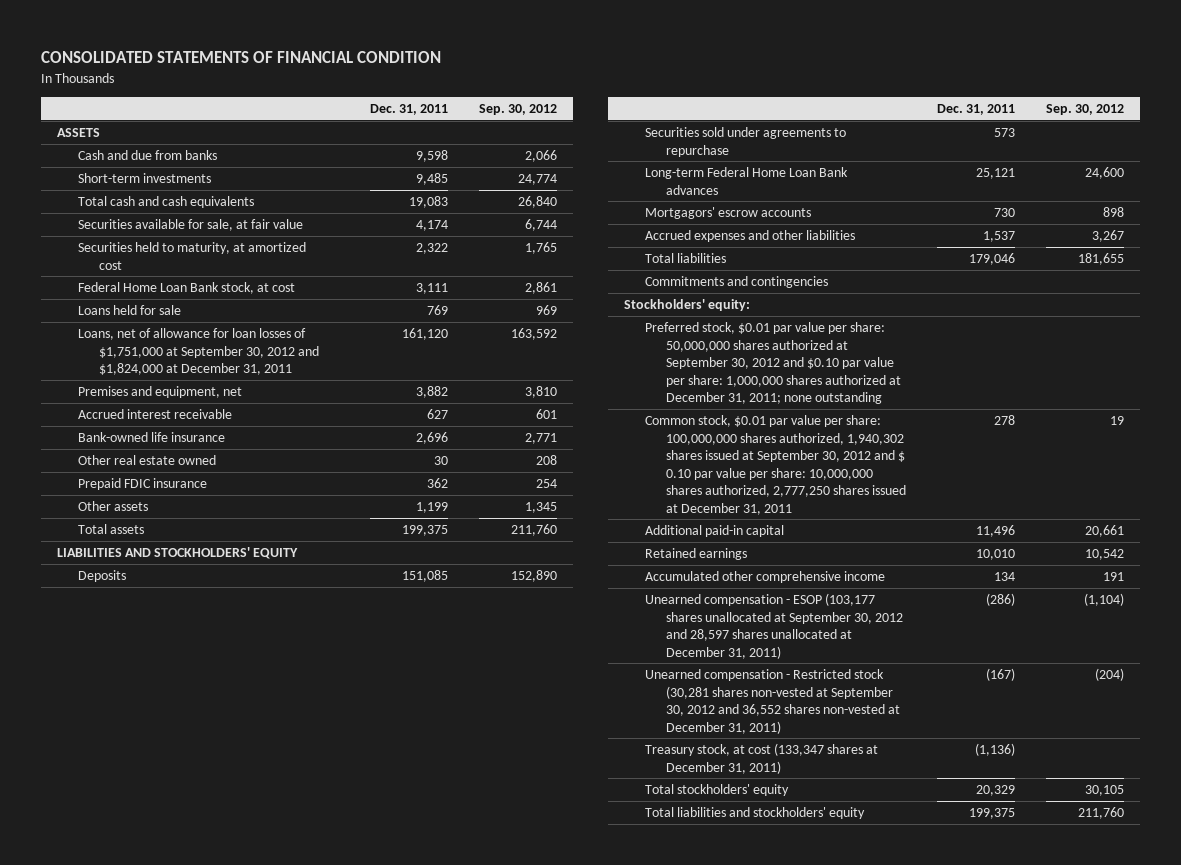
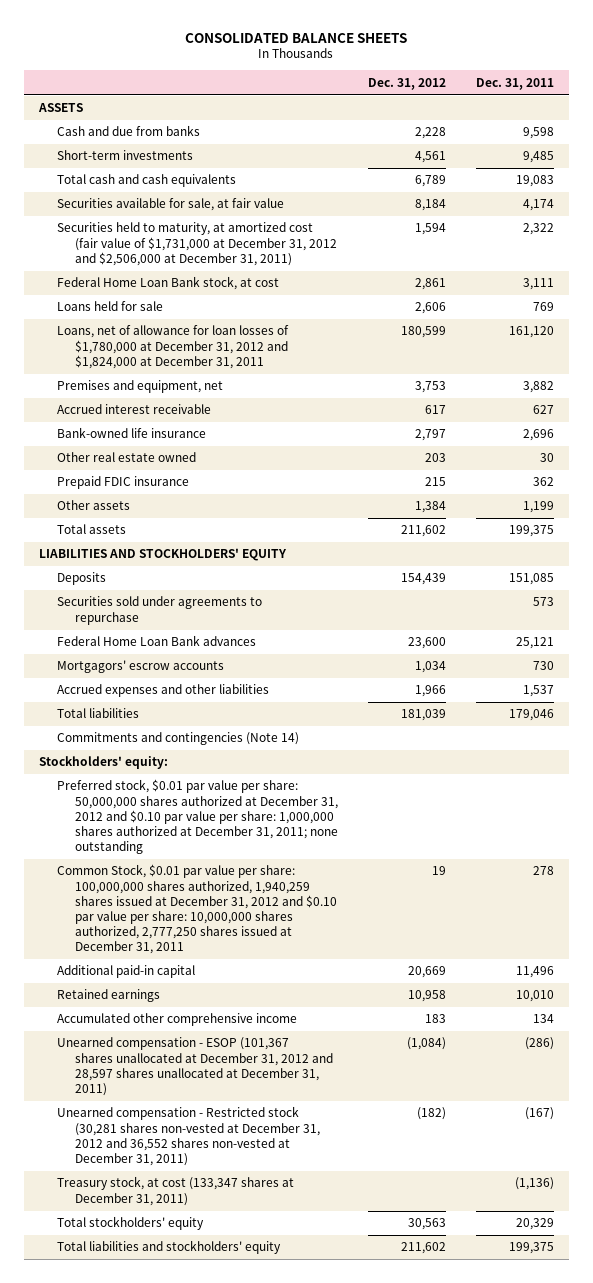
[41,51,442,64] CONSOLIDATED STATEMENTS OF FINANCIAL CONDITION -> [185,32,408,43] CONSOLIDATED BALANCE SHEETS
[479,103,558,115] Sep. 30, 2012 -> none
none -> [367,77,446,90] Dec. 31, 2012
[77,241,306,270] Securities held to maturity, at amortized cost -> [57,222,338,266] Securities held to maturity, at amortized cost (fair value of $1,731,000 at December 31, 2012 and $2,506,000 at December 31, 2011)
[77,327,319,376] Loans, net of allowance for loan losses of $1,751,000 at September 30, 2012 and $1,824,000 at December 31, 2011 -> [57,325,290,369] Loans, net of allowance for loan losses of $1,780,000 at December 31, 2012 and $1,824,000 at December 31, 2011
[644,166,848,195] Long-term Federal Home Loan Bank advances -> [57,635,257,647] Federal Home Loan Bank advances
[644,275,828,288] Commitments and contingencies -> [57,732,300,746] Commitments and contingencies (Note 14)
[644,321,901,405] Preferred stock, $0.01 par value per share: 50,000,000 shares authorized at September 30, 2012 and $0.10 par value per share: 1,000,000 shares authorized at December 31, 2011; none outstanding -> [57,779,339,855] Preferred stock, $0.01 par value per share: 50,000,000 shares authorized at December 31, 2012 and $0.10 par value per share: 1,000,000 shares authorized at December 31, 2011; none outstanding
[644,414,906,515] Common stock, $0.01 par value per share: 100,000,000 shares authorized, 1,940,302 shares issued at September 30, 2012 and $ 0.10 par value per share: 10,000,000 shares authorized, 2,777,250 shares issued at December 31, 2011 -> [57,864,338,955] Common Stock, $0.01 par value per share: 100,000,000 shares authorized, 1,940,259 shares issued at December 31, 2012 and $0.10 par value per share: 10,000,000 shares authorized, 2,777,250 shares issued at December 31, 2011
[644,592,903,659] Unearned compensation - ESOP (103,177 shares unallocated at September 30, 2012 and 28,597 shares unallocated at December 31, 2011) -> [57,1037,334,1096] Unearned compensation - ESOP (101,367 shares unallocated at December 31, 2012 and 28,597 shares unallocated at December 31, 2011)
[644,668,900,734] Unearned compensation - Restricted stock (30,281 shares non-vested at September 30, 2012 and 36,552 shares non-vested at December 31, 2011) -> [57,1106,321,1166] Unearned compensation - Restricted stock (30,281 shares non-vested at December 31, 2012 and 36,552 shares non-vested at December 31, 2011)

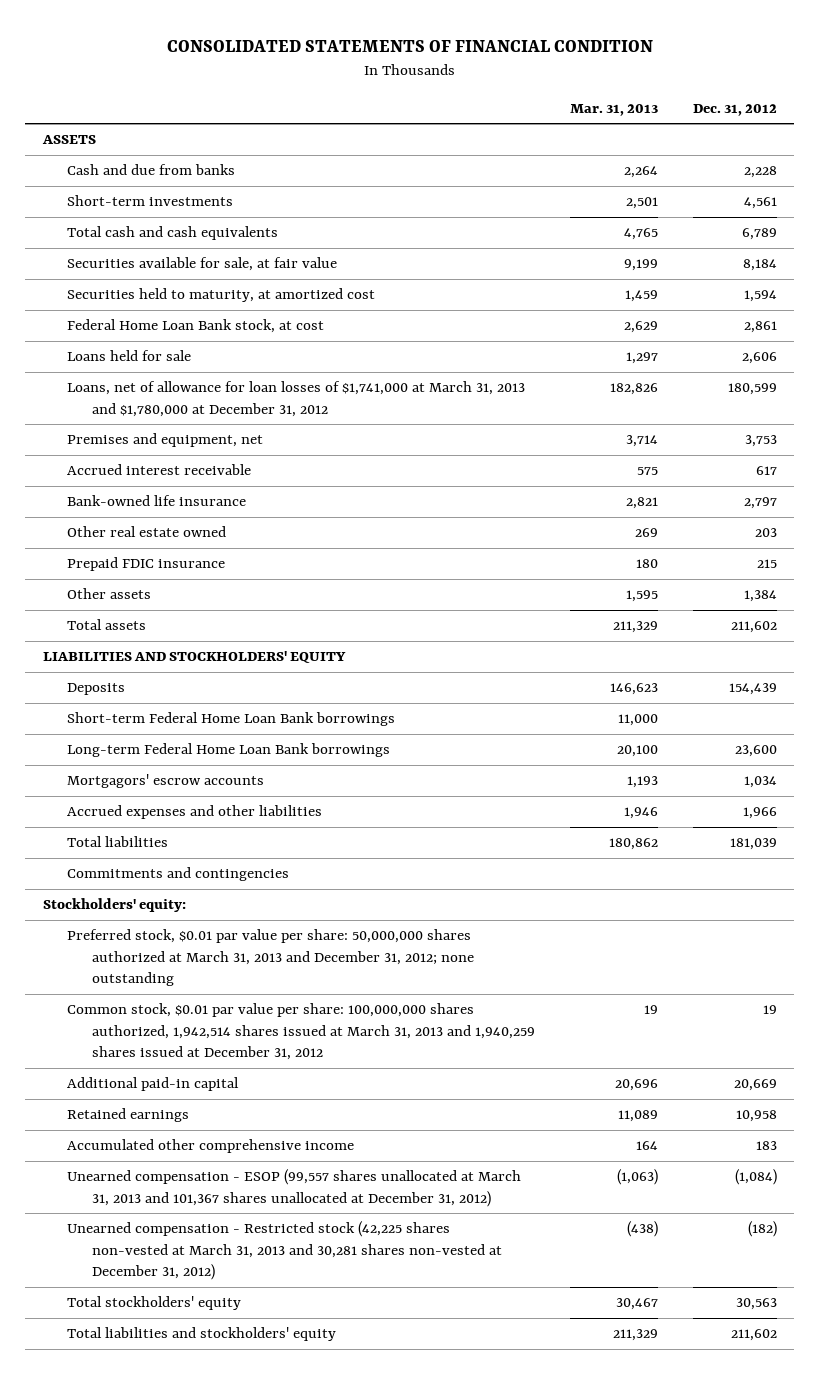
[185,32,408,43] CONSOLIDATED BALANCE SHEETS -> [166,39,653,52] CONSOLIDATED STATEMENTS OF FINANCIAL CONDITION
[475,77,554,90] Dec. 31, 2011 -> none
none -> [569,103,658,116] Mar. 31, 2013
[57,222,338,266] Securities held to maturity, at amortized cost (fair value of $1,731,000 at December 31, 2012 and $2,506,000 at December 31, 2011) -> [67,288,376,303] Securities held to maturity, at amortized cost
[57,325,290,369] Loans, net of allowance for loan losses of $1,780,000 at December 31, 2012 and $1,824,000 at December 31, 2011 -> [67,381,526,417] Loans, net of allowance for loan losses of $1,741,000 at March 31, 2013 and $1,780,000 at December 31, 2012
[57,596,263,625] Securities sold under agreements to repurchase -> none
none -> [67,712,396,727] Short-term Federal Home Loan Bank borrowings
[57,635,257,647] Federal Home Loan Bank advances -> [67,743,391,758] Long-term Federal Home Loan Bank borrowings
[57,732,300,746] Commitments and contingencies (Note 14) -> [67,867,290,882] Commitments and contingencies
[57,779,339,855] Preferred stock, $0.01 par value per share: 50,000,000 shares authorized at December 31, 2012 and $0.10 par value per share: 1,000,000 shares authorized at December 31, 2011; none outstanding -> [67,929,474,987] Preferred stock, $0.01 par value per share: 50,000,000 shares authorized at March 31, 2013 and December 31, 2012; none outstanding
[57,864,338,955] Common Stock, $0.01 par value per share: 100,000,000 shares authorized, 1,940,259 shares issued at December 31, 2012 and $0.10 par value per share: 10,000,000 shares authorized, 2,777,250 shares issued at December 31, 2011 -> [67,1003,535,1061] Common stock, $0.01 par value per share: 100,000,000 shares authorized, 1,942,514 shares issued at March 31, 2013 and 1,940,259 shares issued at December 31, 2012
[57,1176,295,1206] Treasury stock, at cost (133,347 shares at December 31, 2011) -> none
[57,1037,334,1096] Unearned compensation - ESOP (101,367 shares unallocated at December 31, 2012 and 28,597 shares unallocated at December 31, 2011) -> [67,1169,522,1207] Unearned compensation - ESOP (99,557 shares unallocated at March 31, 2013 and 101,367 shares unallocated at December 31, 2012)
[57,1106,321,1166] Unearned compensation - Restricted stock (30,281 shares non-vested at December 31, 2012 and 36,552 shares non-vested at December 31, 2011) -> [67,1221,502,1281] Unearned compensation - Restricted stock (42,225 shares non-vested at March 31, 2013 and 30,281 shares non-vested at December 31, 2012)

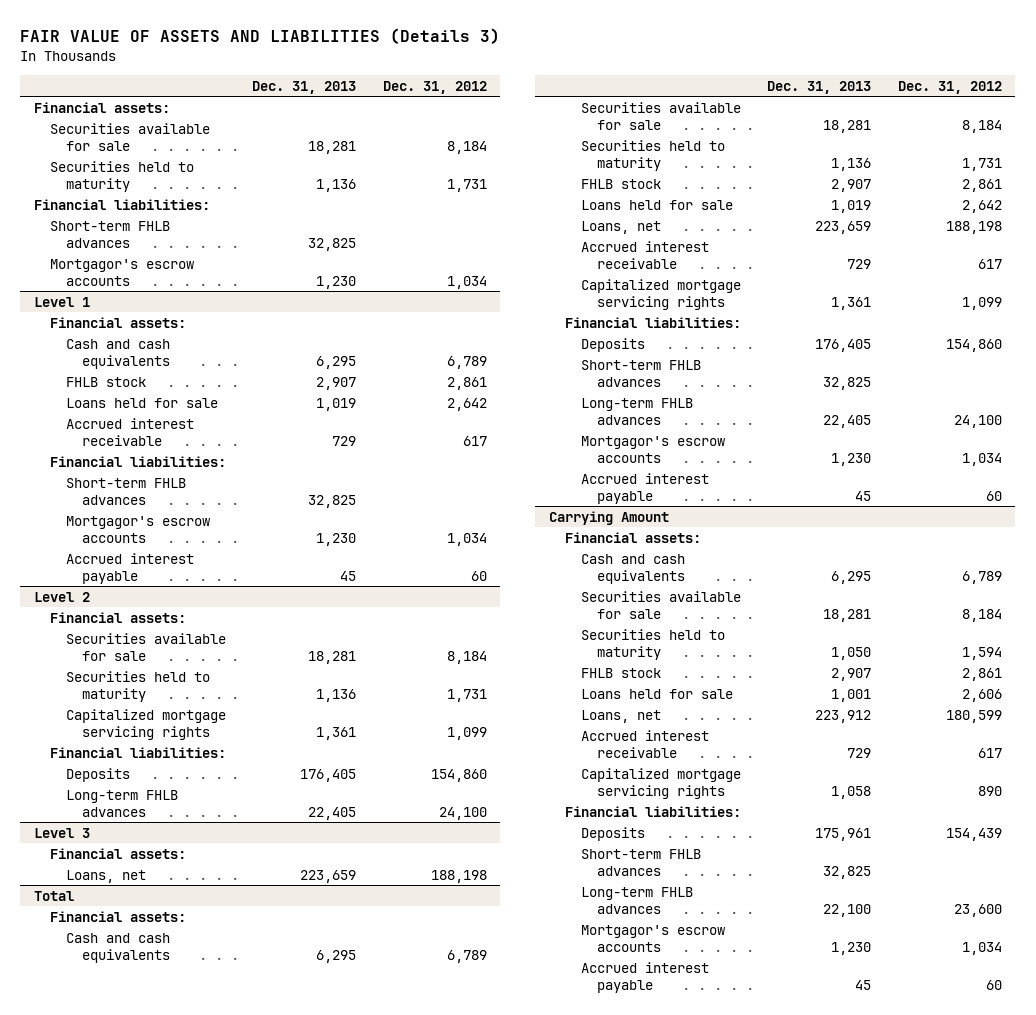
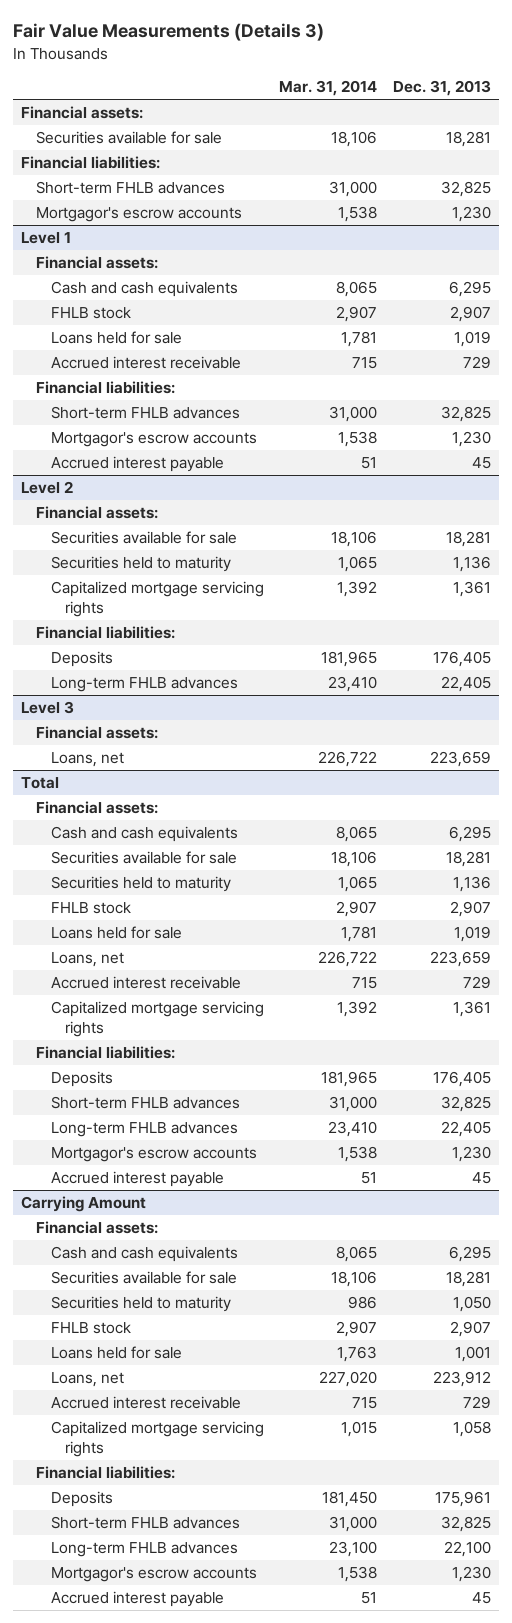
[20,28,501,45] FAIR VALUE OF ASSETS AND LIABILITIES (Details 3) -> [13,23,325,42] Fair Value Measurements (Details 3)
[382,80,487,94] Dec. 31, 2012 -> none
none -> [279,80,378,97] Mar. 31, 2014
[49,160,194,192] Securities held to maturity -> none

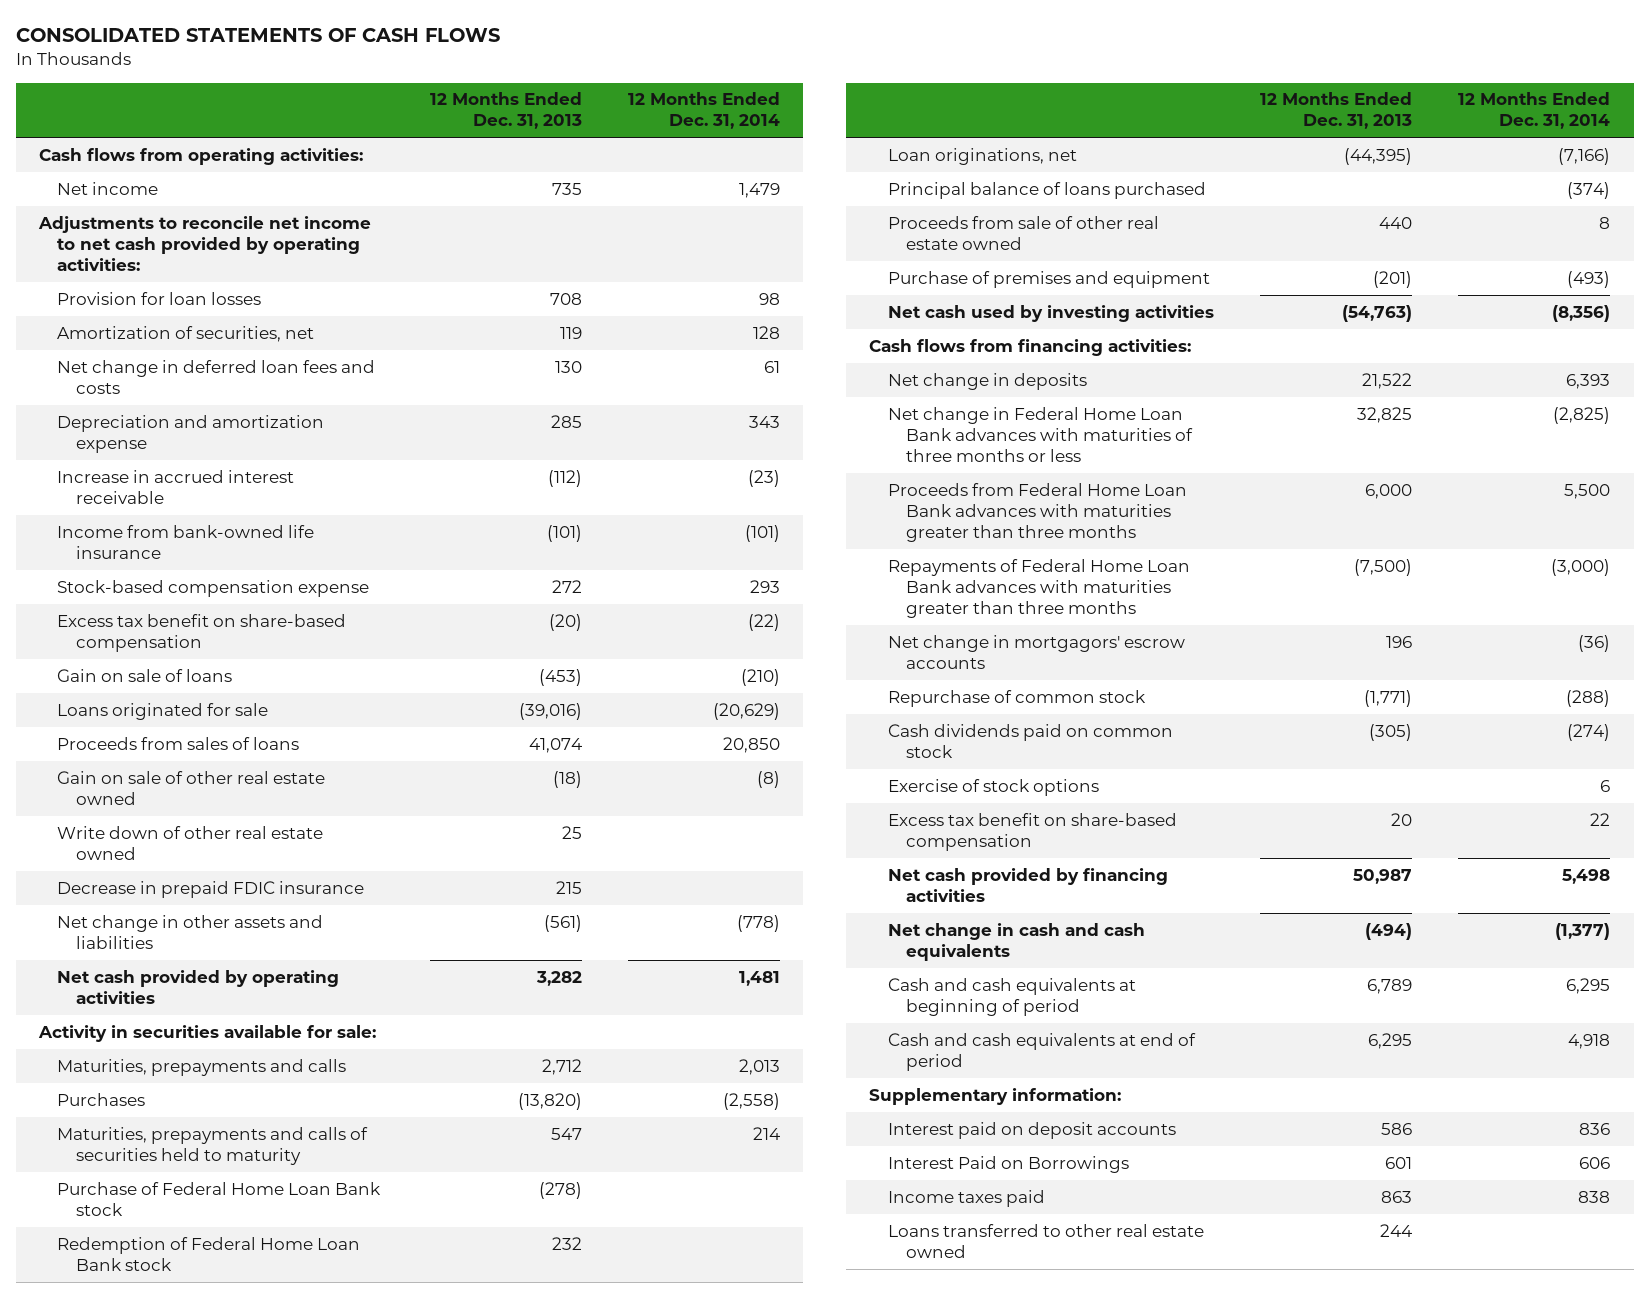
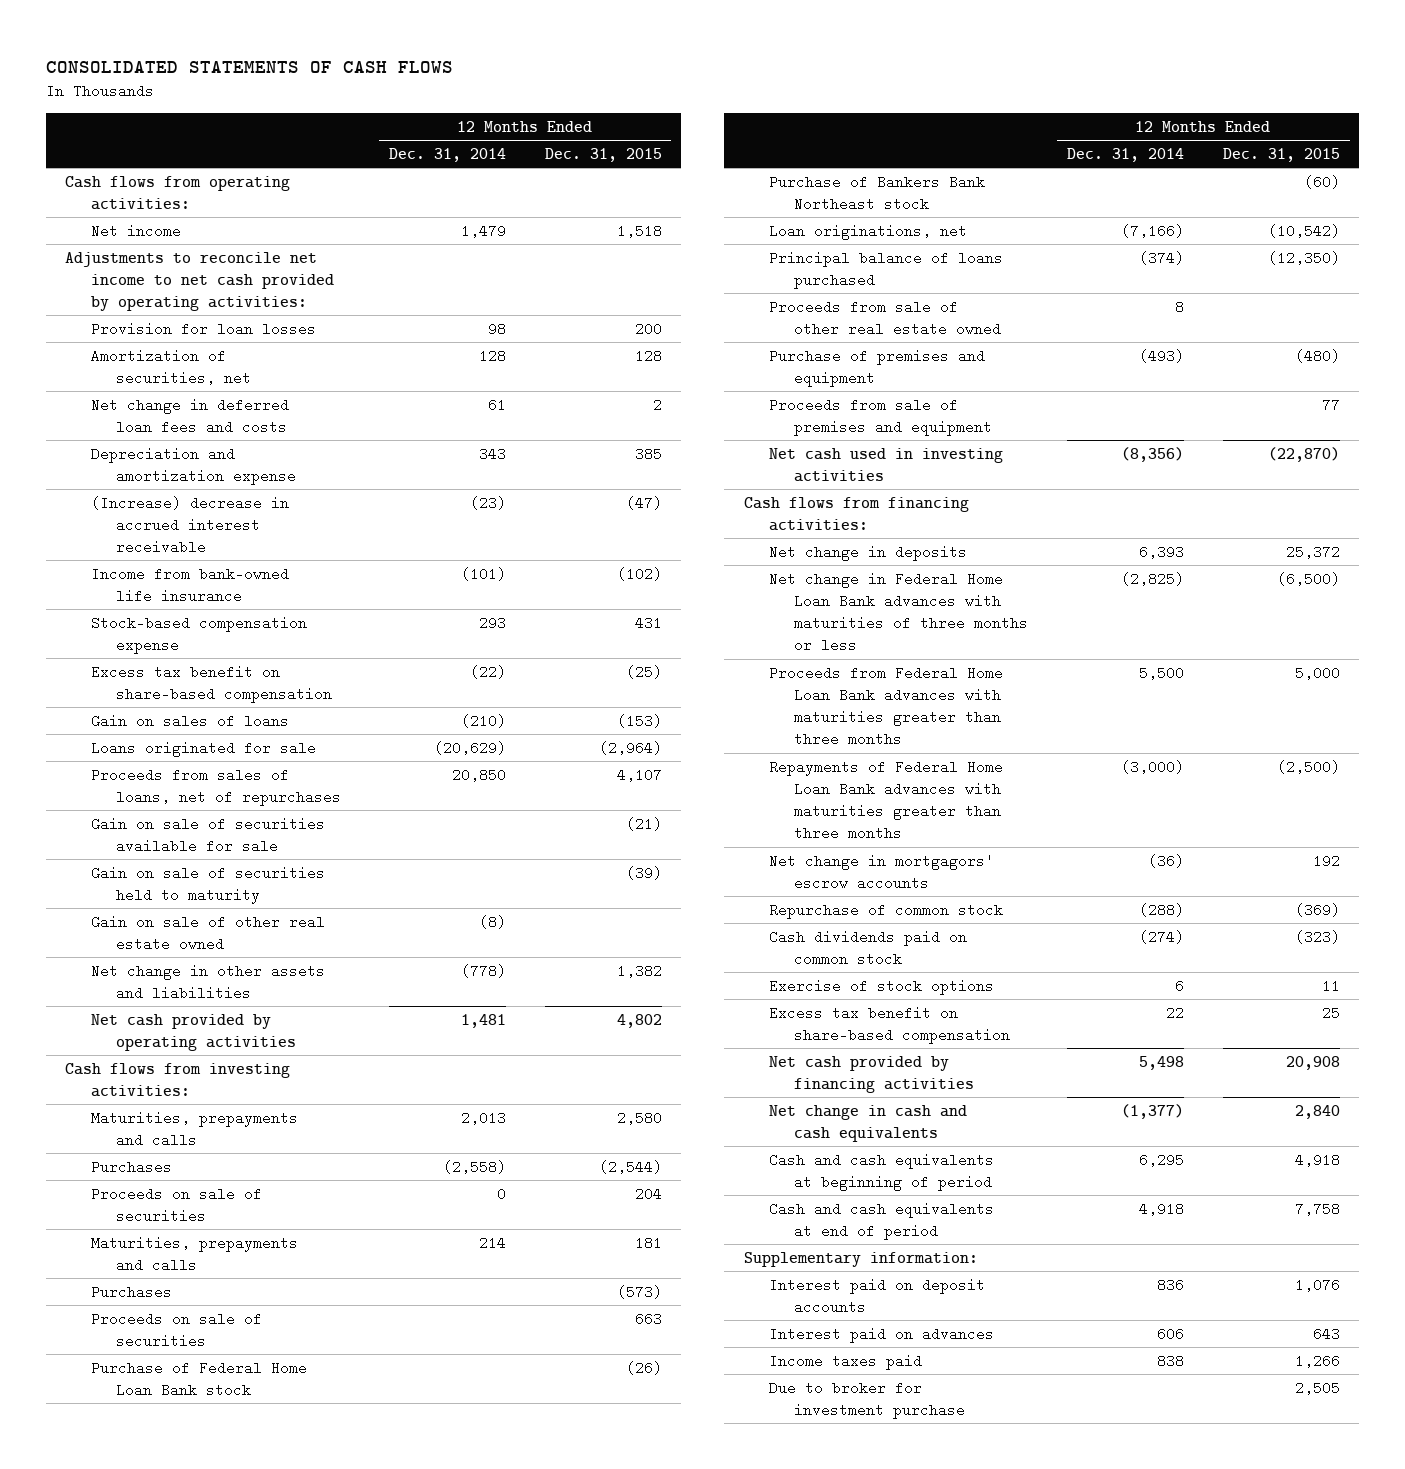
[429,92,582,130] 12 Months Ended Dec. 31, 2013 -> none
none -> [544,147,662,162] Dec. 31, 2015
[57,469,295,504] Increase in accrued interest receivable -> [90,495,289,555] (Increase) decrease in accrued interest receivable
[57,668,233,682] Gain on sale of loans -> [90,713,289,728] Gain on sales of loans
[57,736,300,750] Proceeds from sales of loans -> [90,767,342,806] Proceeds from sales of loans, net of repurchases
none -> [90,816,325,853] Gain on sale of securities available for sale
none -> [90,865,325,904] Gain on sale of securities held to maturity
[57,825,324,860] Write down of other real estate owned -> none
[57,880,365,898] Decrease in prepaid FDIC insurance -> none
[37,1024,376,1042] Activity in securities available for sale: -> none
none -> [65,1062,291,1097] Cash flows from investing activities:
none -> [90,1186,262,1223] Proceeds on sale of securities
[57,1126,369,1165] Maturities, prepayments and calls of securities held to maturity -> [90,1235,298,1272] Maturities, prepayments and calls
none -> [90,1284,172,1299] Purchases
none -> [90,1311,262,1348] Proceeds on sale of securities
[57,1236,361,1271] Redemption of Federal Home Loan Bank stock -> none
none -> [768,174,985,211] Purchase of Bankers Bank Northeast stock
none -> [768,397,993,436] Proceeds from sale of premises and equipment
[887,304,1214,322] Net cash used by investing activities -> [768,447,1003,482] Net cash used in investing activities
[887,1155,1129,1173] Interest Paid on Borrowings -> [768,1326,994,1343] Interest paid on advances
[887,1223,1204,1258] Loans transferred to other real estate owned -> none
none -> [768,1380,966,1419] Due to broker for investment purchase

